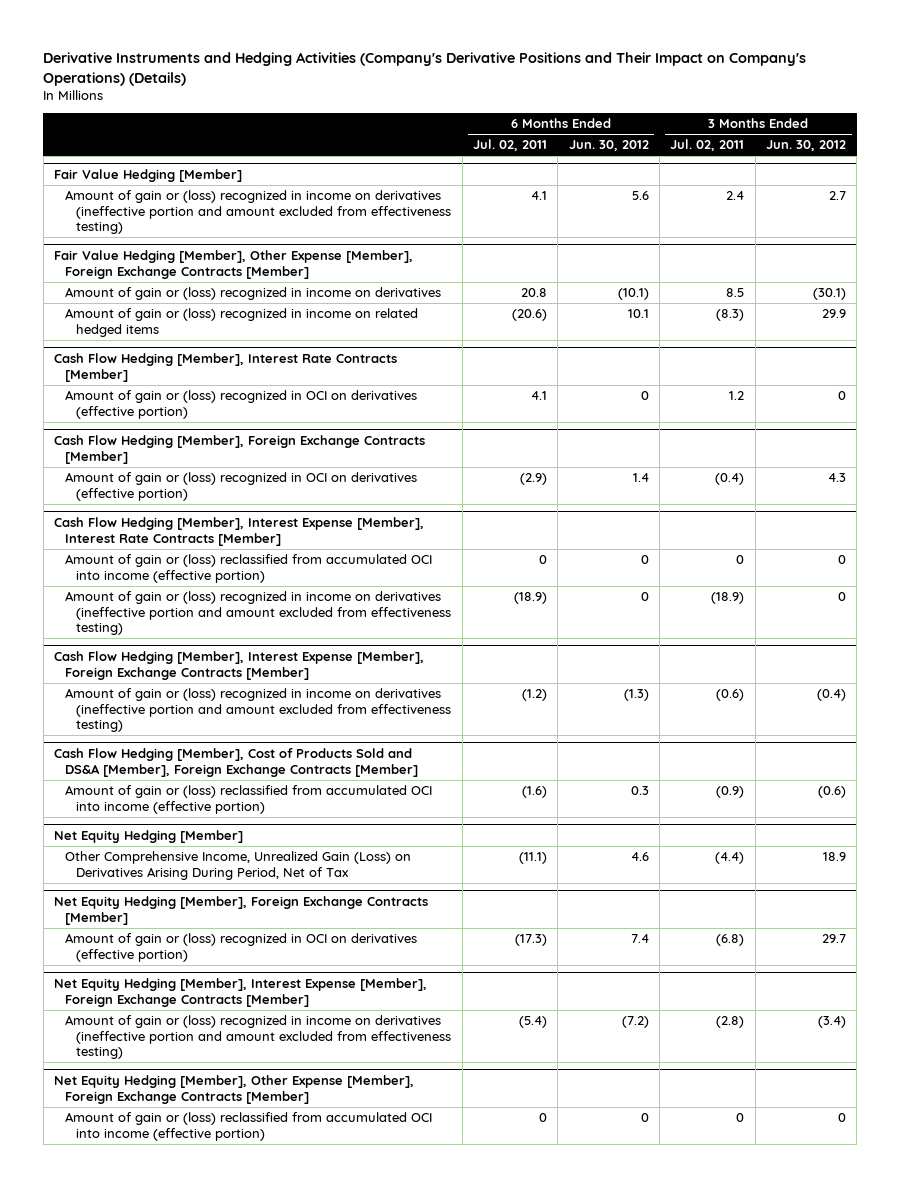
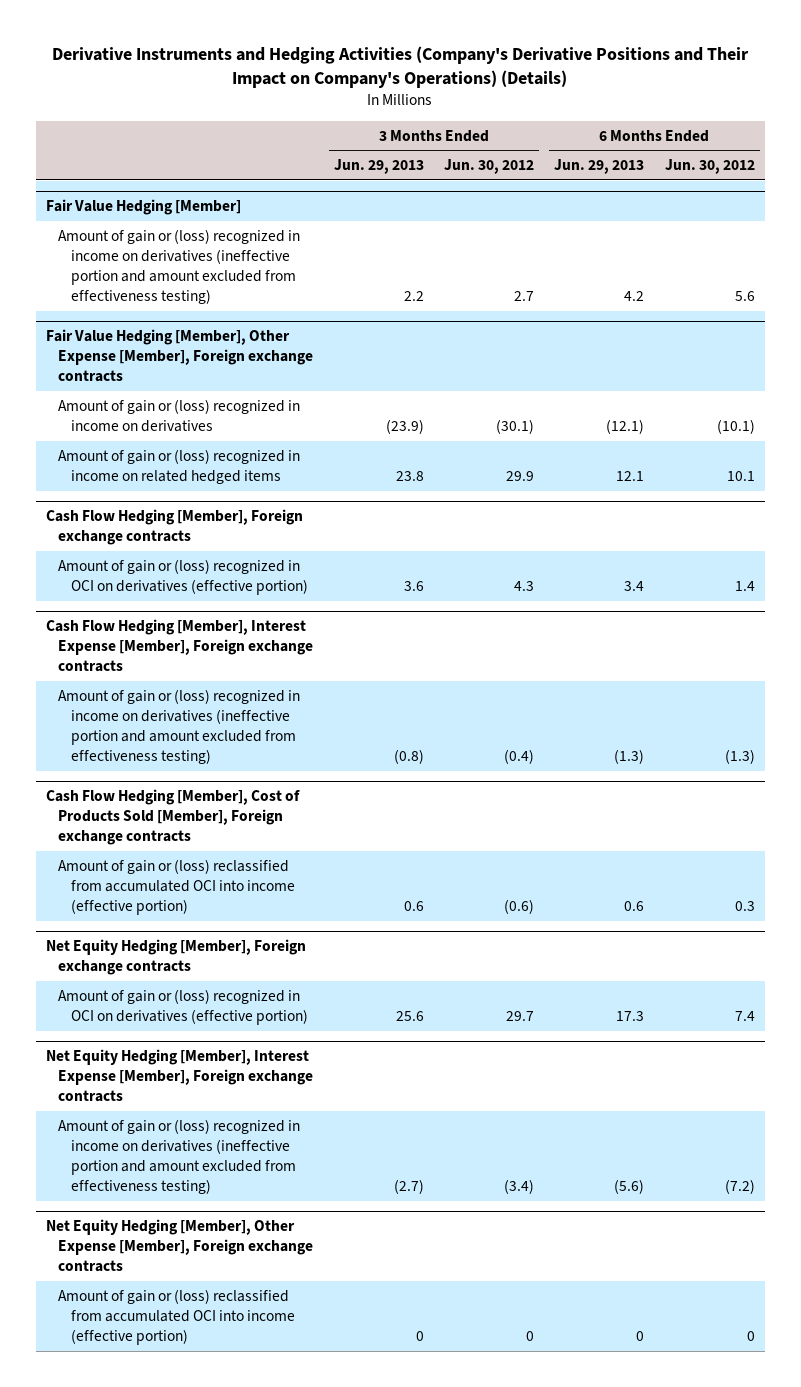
[472,139,547,152] Jul. 02, 2011 -> none
[670,139,745,152] Jul. 02, 2011 -> none
none -> [333,159,424,175] Jun. 29, 2013
none -> [554,159,645,175] Jun. 29, 2013
[54,249,414,279] Fair Value Hedging [Member], Other Expense [Member], Foreign Exchange Contracts [Member] -> [46,329,314,383] Fair Value Hedging [Member], Other Expense [Member], Foreign exchange contracts
[54,352,398,382] Cash Flow Hedging [Member], Interest Rate Contracts [Member] -> none
[65,390,418,419] Amount of gain or (loss) recognized in OCI on derivatives (effective portion) -> none
[54,434,426,464] Cash Flow Hedging [Member], Foreign Exchange Contracts [Member] -> [46,509,304,546] Cash Flow Hedging [Member], Foreign exchange contracts
[54,516,425,546] Cash Flow Hedging [Member], Interest Expense [Member], Interest Rate Contracts [Member] -> none
[65,554,433,583] Amount of gain or (loss) reclassified from accumulated OCI into income (effective portion) -> none
[65,591,452,636] Amount of gain or (loss) recognized in income on derivatives (ineffective portion and amount excluded from effectiveness testing) -> none
[54,650,425,680] Cash Flow Hedging [Member], Interest Expense [Member], Foreign Exchange Contracts [Member] -> [46,619,314,673] Cash Flow Hedging [Member], Interest Expense [Member], Foreign exchange contracts
[54,747,419,777] Cash Flow Hedging [Member], Cost of Products Sold and DS&A [Member], Foreign Exchange Contracts [Member] -> [46,789,301,846] Cash Flow Hedging [Member], Cost of Products Sold [Member], Foreign exchange contracts
[54,829,244,843] Net Equity Hedging [Member] -> none
[65,851,412,880] Other Comprehensive Income, Unrealized Gain (Loss) on Derivatives Arising During Period, Net of Tax -> none
[54,895,429,925] Net Equity Hedging [Member], Foreign Exchange Contracts [Member] -> [46,939,307,976] Net Equity Hedging [Member], Foreign exchange contracts
[54,977,428,1007] Net Equity Hedging [Member], Interest Expense [Member], Foreign Exchange Contracts [Member] -> [46,1049,314,1103] Net Equity Hedging [Member], Interest Expense [Member], Foreign exchange contracts
[54,1074,415,1104] Net Equity Hedging [Member], Other Expense [Member], Foreign Exchange Contracts [Member] -> [46,1219,314,1273] Net Equity Hedging [Member], Other Expense [Member], Foreign exchange contracts

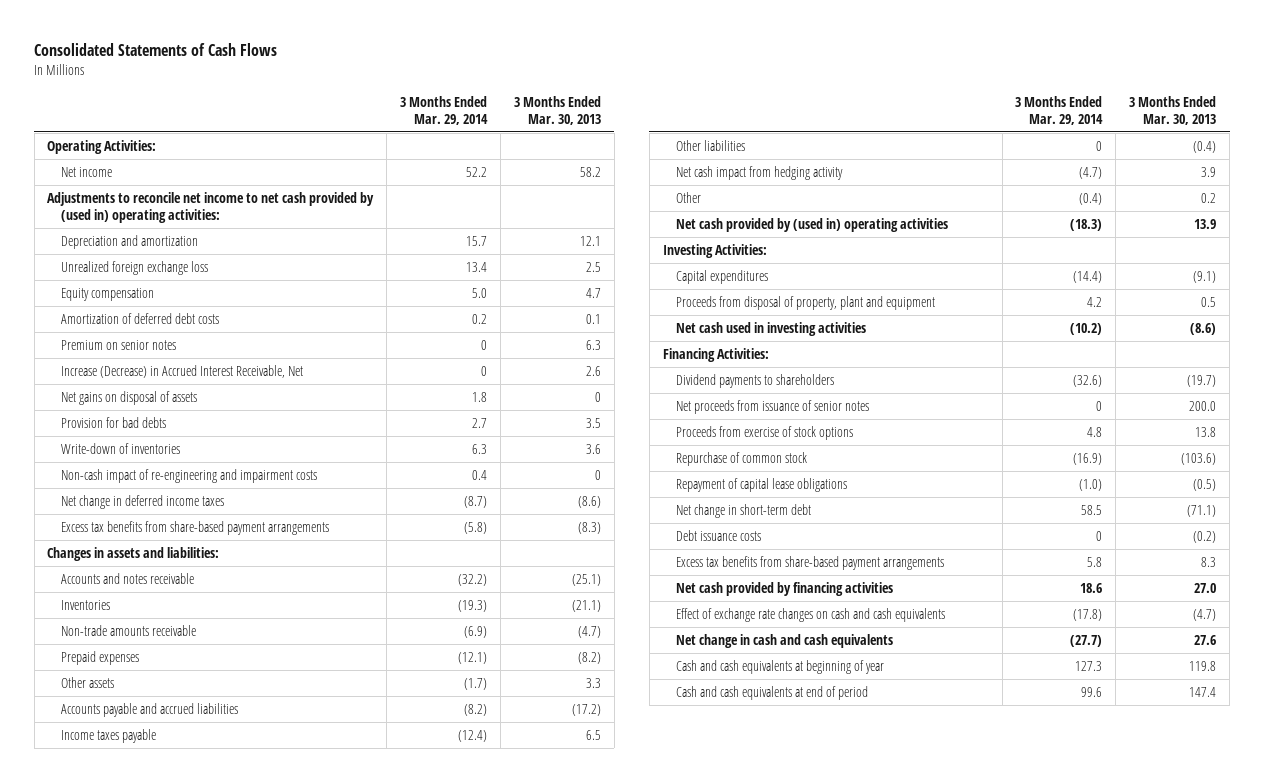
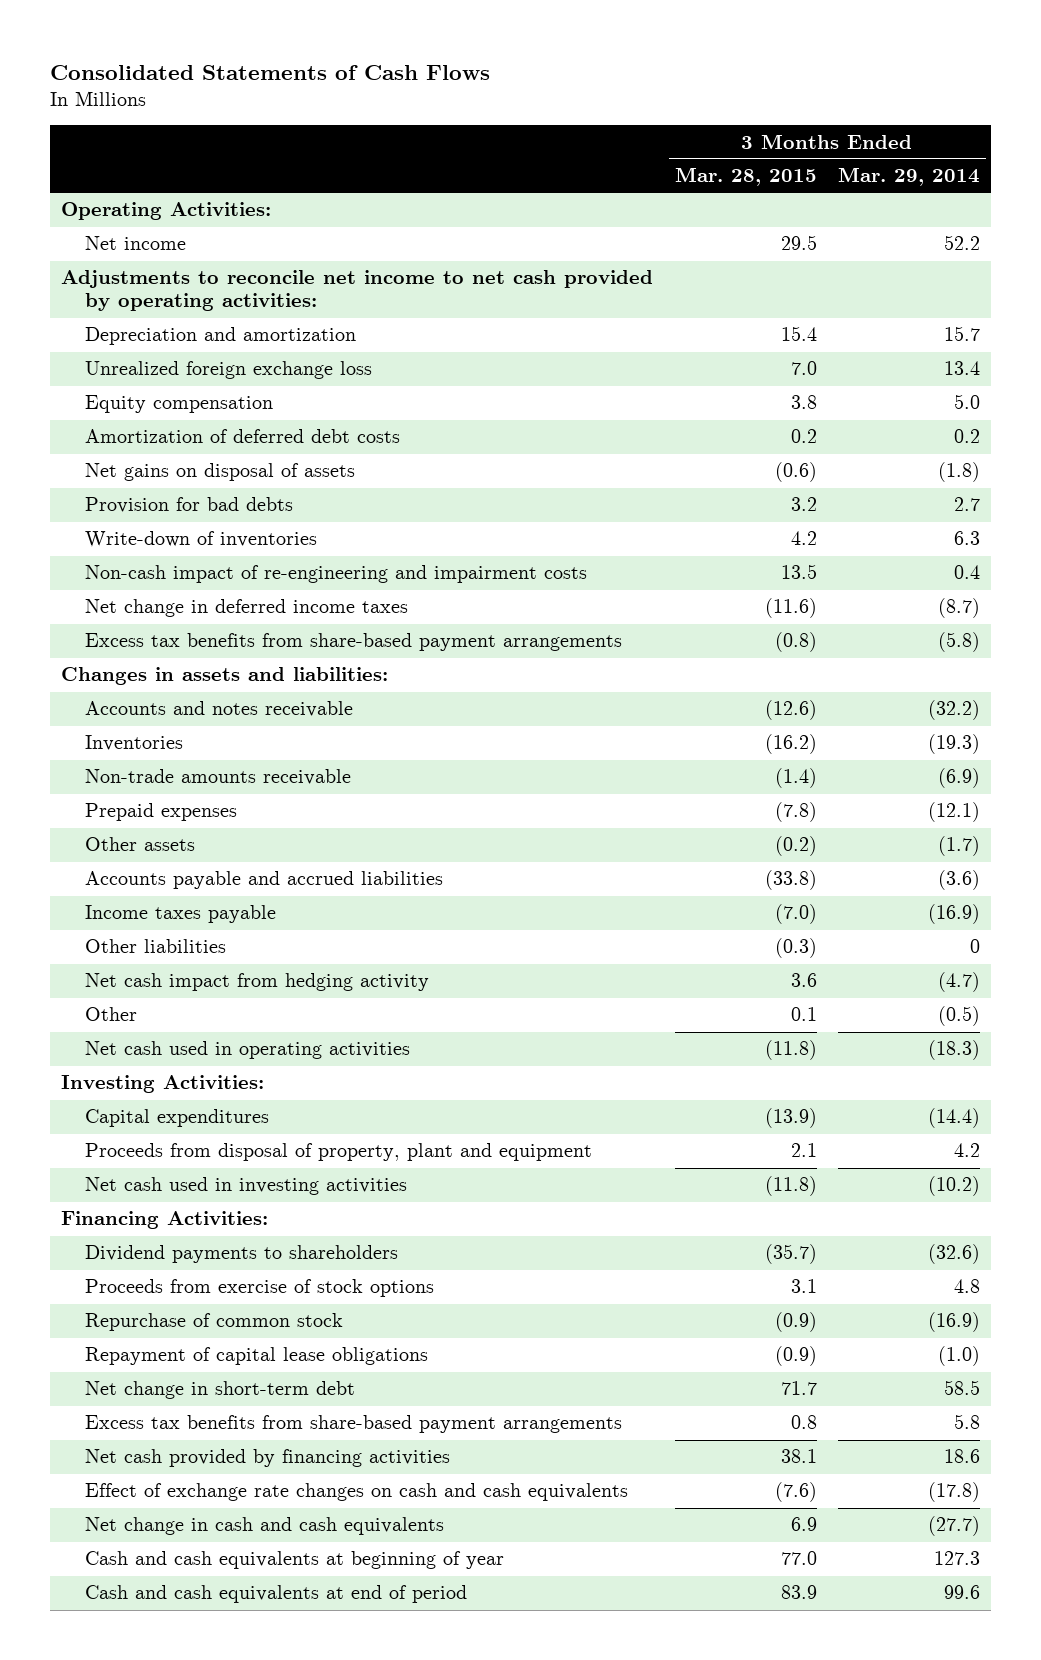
[513,95,601,126] 3 Months Ended Mar. 30, 2013 -> none
none -> [674,167,817,187] Mar. 28, 2015
[47,191,375,224] Adjustments to reconcile net income to net cash provided by (used in) operating activities: -> [60,270,653,312] Adjustments to reconcile net income to net cash provided by operating activities:
[60,339,176,350] Premium on senior notes -> none
[60,364,303,378] Increase (Decrease) in Accrued Interest Receivable, Net -> none
[472,391,488,402] 1.8 -> [938,462,981,483] (1.8)
[464,703,488,716] (8.2) -> [938,870,981,891] (3.6)
[458,729,488,742] (12.4) -> [928,904,981,925] (16.9)
[1079,192,1103,205] (0.4) -> [938,1006,981,1027] (0.5)
[676,217,949,232] Net cash provided by (used in) operating activities -> [84,1041,410,1060] Net cash used in operating activities
[676,399,870,414] Net proceeds from issuance of senior notes -> none
[676,529,762,541] Debt issuance costs -> none

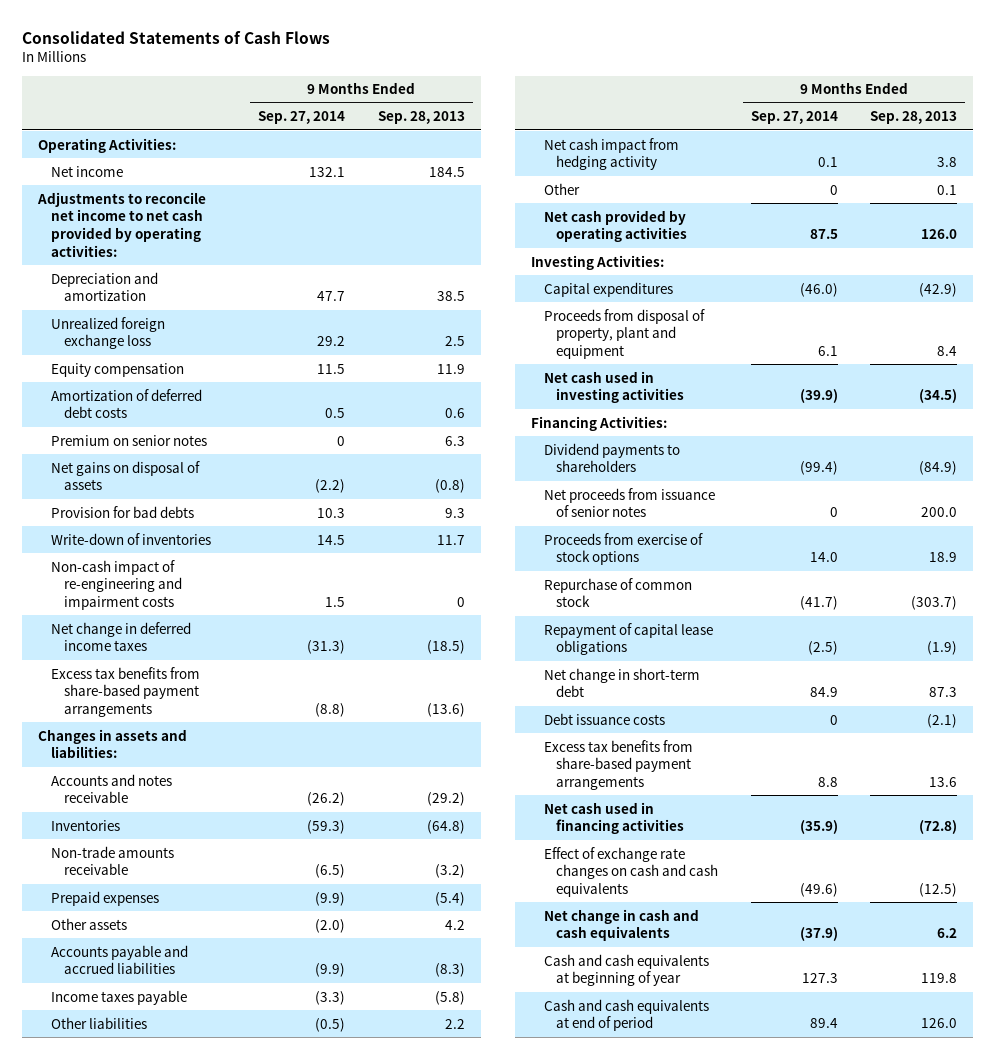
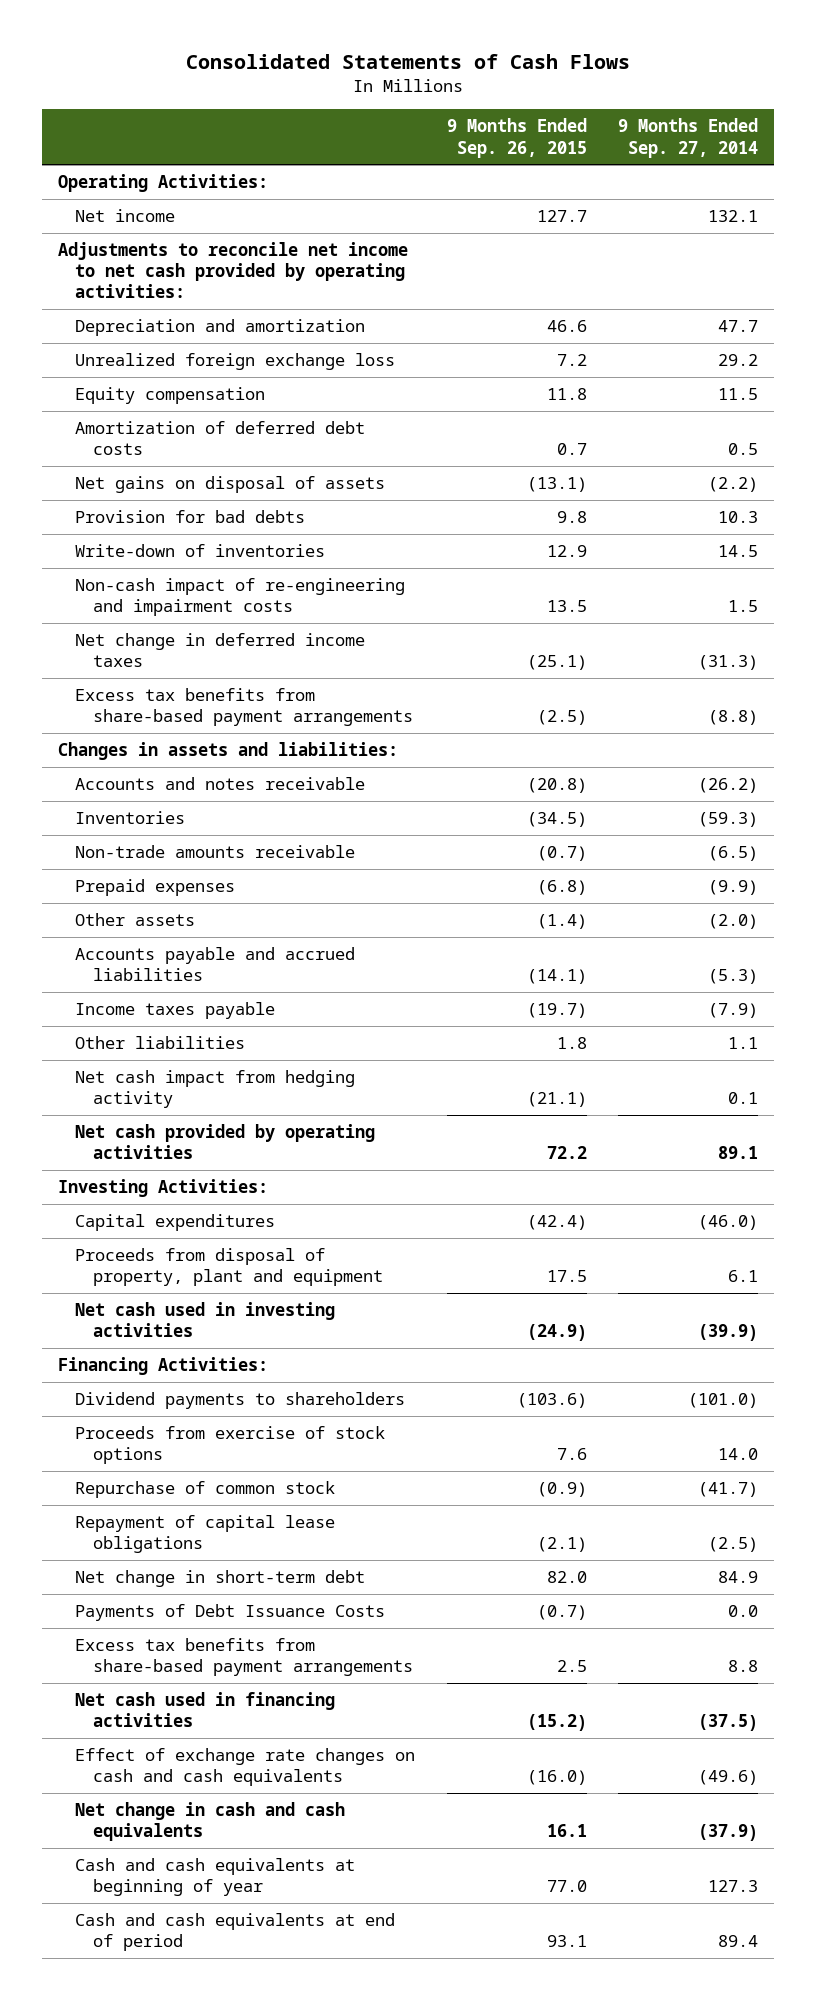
[377,111,465,125] Sep. 28, 2013 -> none
none -> [446,118,587,158] 9 Months Ended Sep. 26, 2015
[51,434,208,446] Premium on senior notes -> none
[315,963,346,978] (9.9) -> [707,969,758,985] (5.3)
[315,990,346,1005] (3.3) -> [707,1002,758,1018] (7.9)
[315,1017,346,1032] (0.5) -> [727,1036,758,1049] 1.1
[543,182,580,195] Other -> none
[809,229,838,240] 87.5 -> [717,1146,758,1160] 89.1
[543,487,715,518] Net proceeds from issuance of senior notes -> none
[799,461,838,476] (99.4) -> [687,1392,758,1408] (101.0)
[543,712,665,725] Debt issuance costs -> [75,1603,386,1621] Payments of Debt Issuance Costs
[829,714,838,725] 0 -> [727,1604,758,1617] 0.0
[799,820,838,835] (35.9) -> [697,1714,758,1732] (37.5)

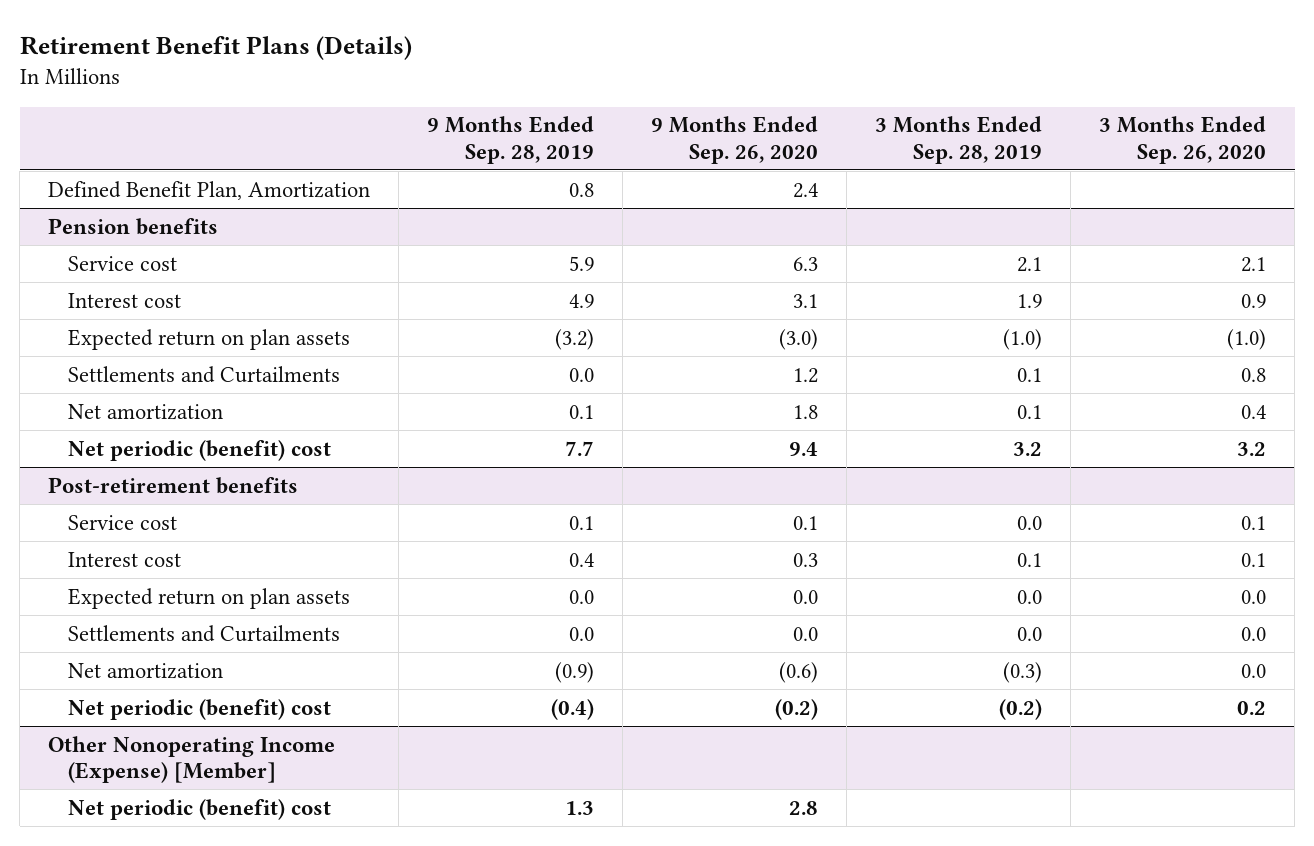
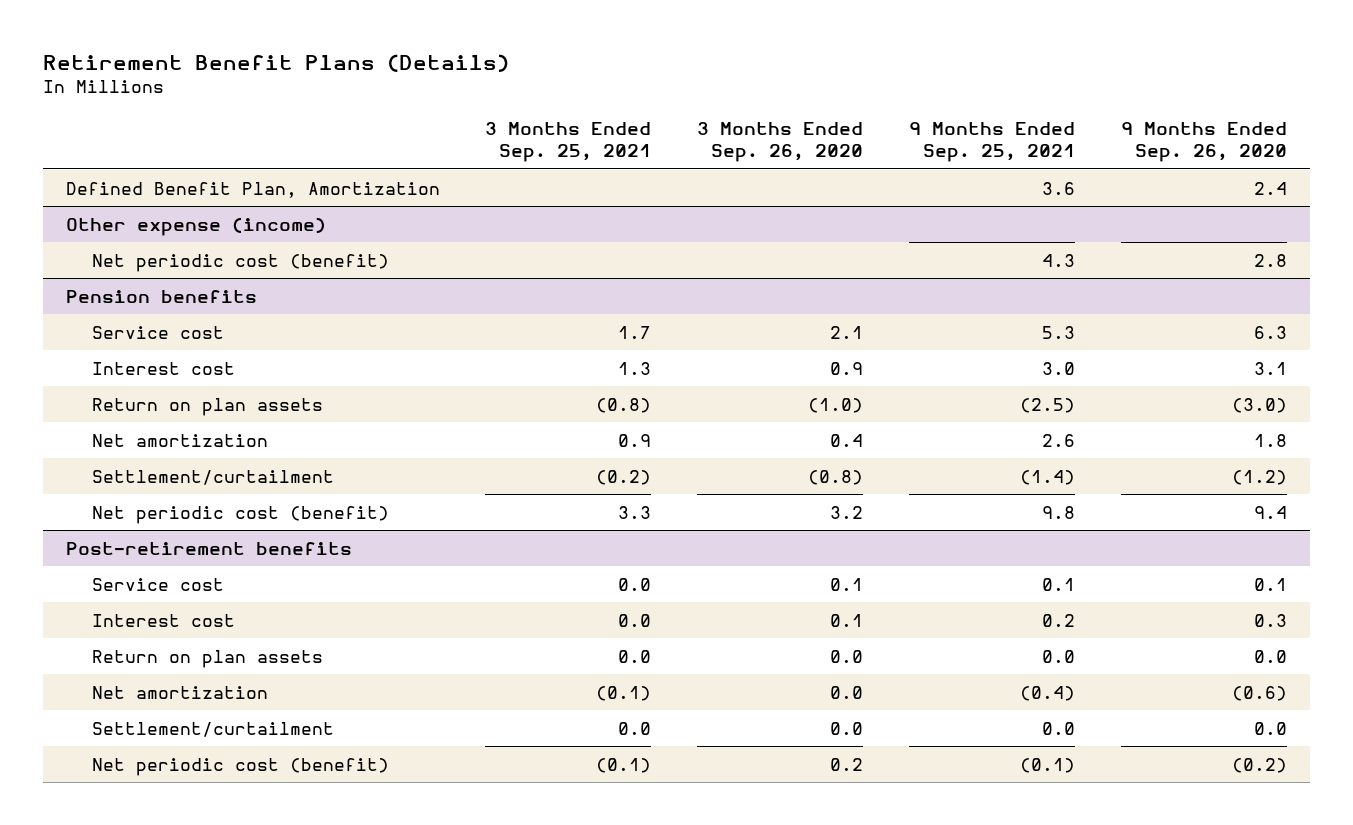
[427,116,595,164] 9 Months Ended Sep. 28, 2019 -> none
[875,116,1043,164] 3 Months Ended Sep. 28, 2019 -> none
none -> [485,121,652,163] 3 Months Ended Sep. 25, 2021
none -> [909,121,1076,163] 9 Months Ended Sep. 25, 2021
none -> [65,216,326,236] Other expense (income)
none -> [91,253,389,272] Net periodic cost (benefit)
[68,365,341,383] Settlements and Curtailments -> none
[68,328,351,350] Expected return on plan assets -> [91,397,323,416] Return on plan assets
none -> [91,469,334,485] Settlement/curtailment
[68,439,332,461] Net periodic (benefit) cost -> [91,505,389,524] Net periodic cost (benefit)
[68,624,341,642] Settlements and Curtailments -> none
[68,587,351,609] Expected return on plan assets -> [91,649,323,668] Return on plan assets
[48,735,336,783] Other Nonoperating Income (Expense) [Member] -> none
[68,798,332,820] Net periodic (benefit) cost -> none
none -> [91,721,334,737] Settlement/curtailment
[68,698,332,720] Net periodic (benefit) cost -> [91,757,389,776] Net periodic cost (benefit)

